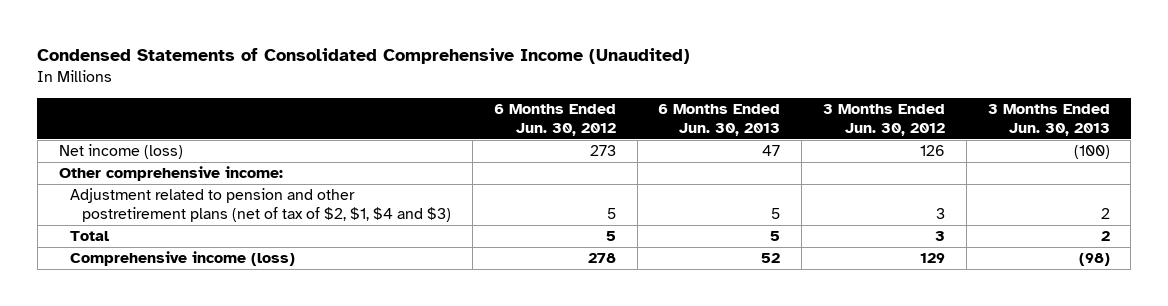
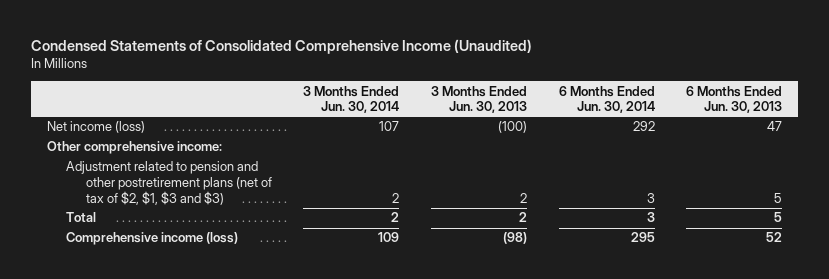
[493,104,616,136] 6 Months Ended Jun. 30, 2012 -> none
[822,104,945,136] 3 Months Ended Jun. 30, 2012 -> none
none -> [303,85,400,114] 3 Months Ended Jun. 30, 2014
none -> [558,85,655,114] 6 Months Ended Jun. 30, 2014
[70,188,452,222] Adjustment related to pension and other postretirement plans (net of tax of $2, $1, $4 and $3) -> [66,161,272,205] Adjustment related to pension and other postretirement plans (net of tax of $2, $1, $3 and $3)

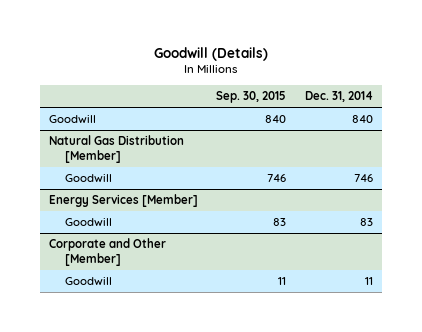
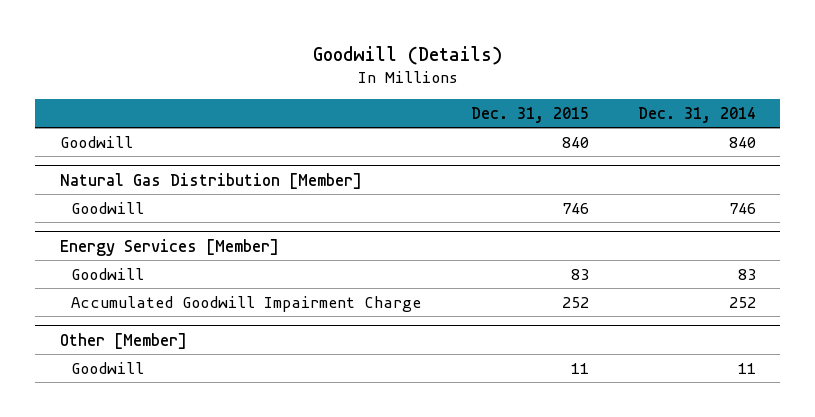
[216,91,287,104] Sep. 30, 2015 -> none
none -> [470,107,589,124] Dec. 31, 2015
none -> [71,295,422,312] Accumulated Goodwill Impairment Charge
[48,238,166,267] Corporate and Other [Member] -> [59,332,187,349] Other [Member]

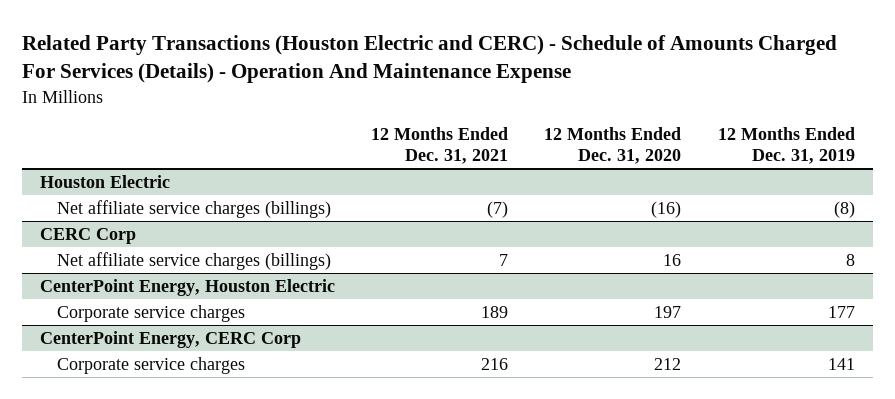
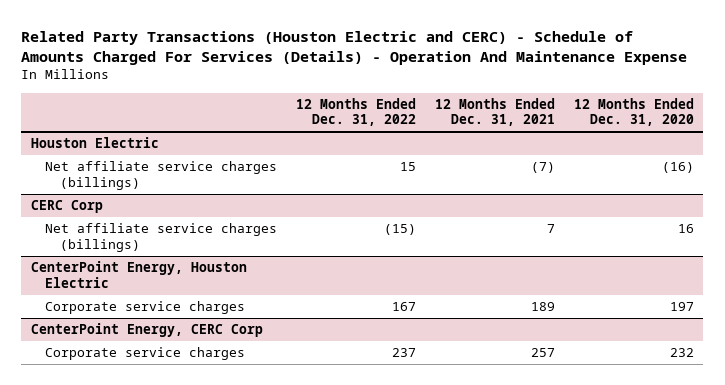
[717,126,855,164] 12 Months Ended Dec. 31, 2019 -> none
none -> [296,97,417,127] 12 Months Ended Dec. 31, 2022
[481,358,509,371] 216 -> [530,348,555,358] 257
[654,358,682,371] 212 -> [669,348,694,358] 232

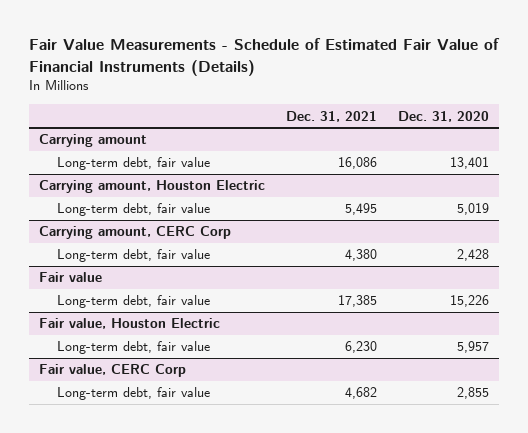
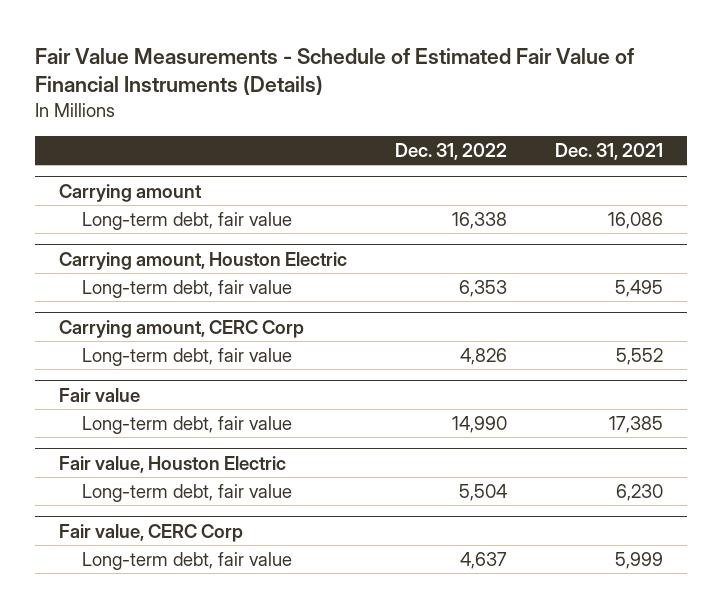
[397,110,489,122] Dec. 31, 2020 -> none
none -> [395,142,508,160] Dec. 31, 2022
[344,249,377,262] 4,380 -> [615,347,663,365] 5,552
[344,387,377,400] 4,682 -> [614,551,663,569] 5,999

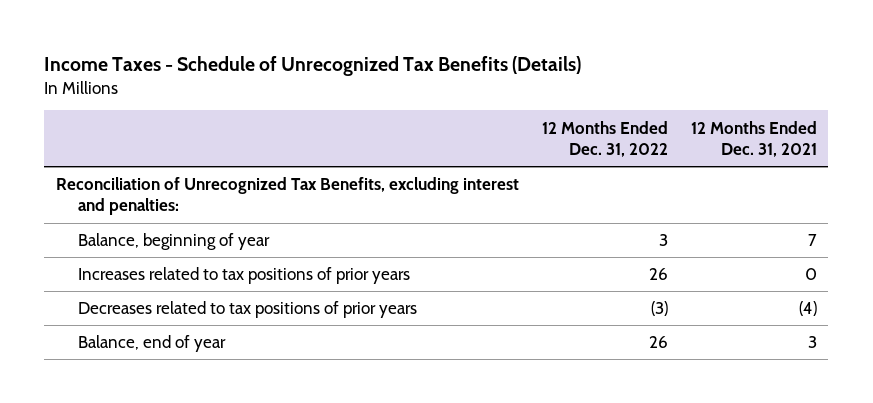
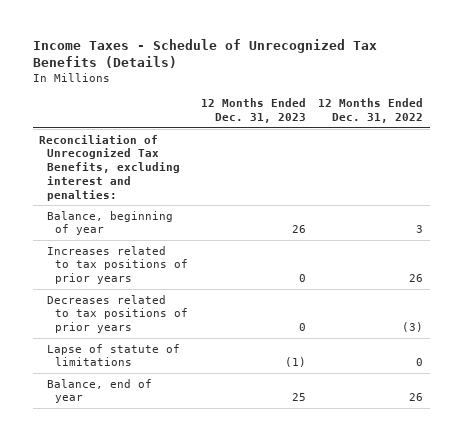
[690,120,817,157] 12 Months Ended Dec. 31, 2021 -> none
none -> [200,98,306,124] 12 Months Ended Dec. 31, 2023
none -> [46,343,180,367] Lapse of statute of limitations

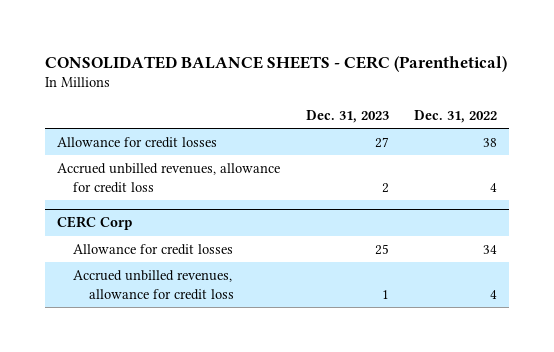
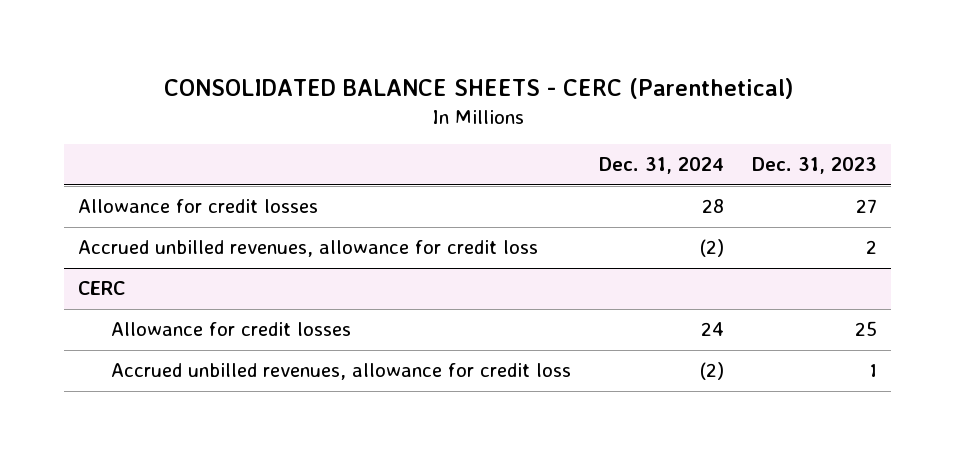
[413,109,497,123] Dec. 31, 2022 -> none
none -> [598,157,724,175] Dec. 31, 2024
[57,216,133,231] CERC Corp -> [78,281,126,296] CERC

